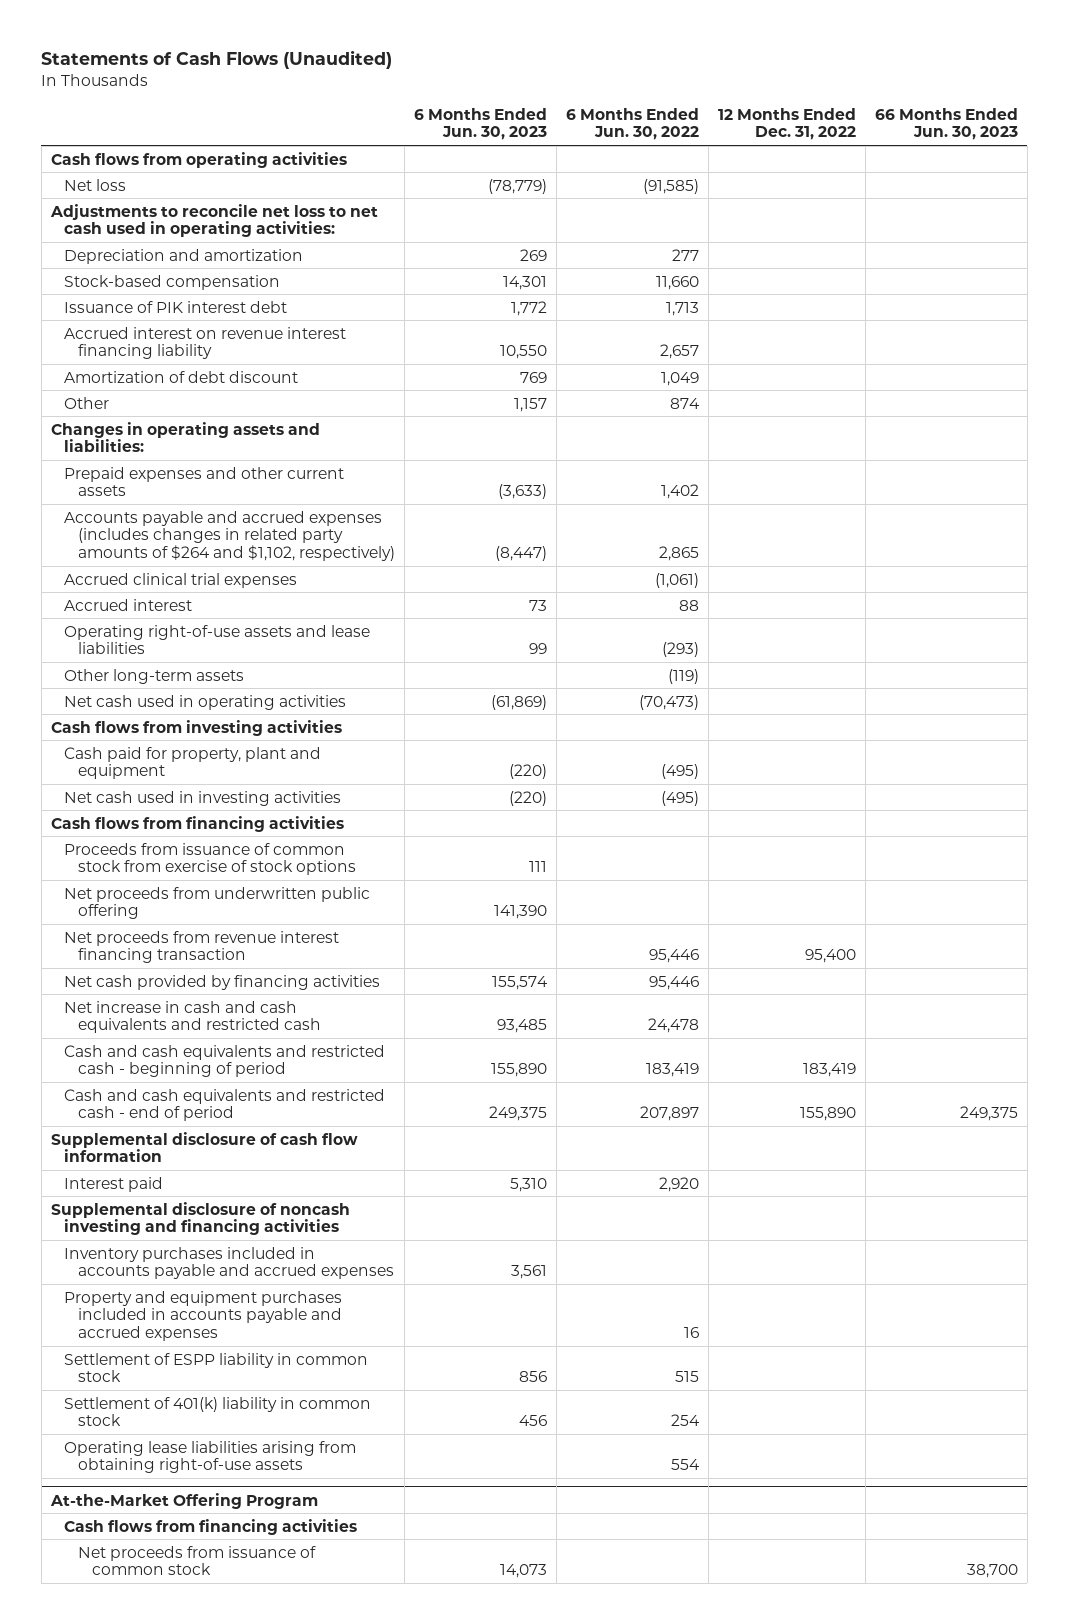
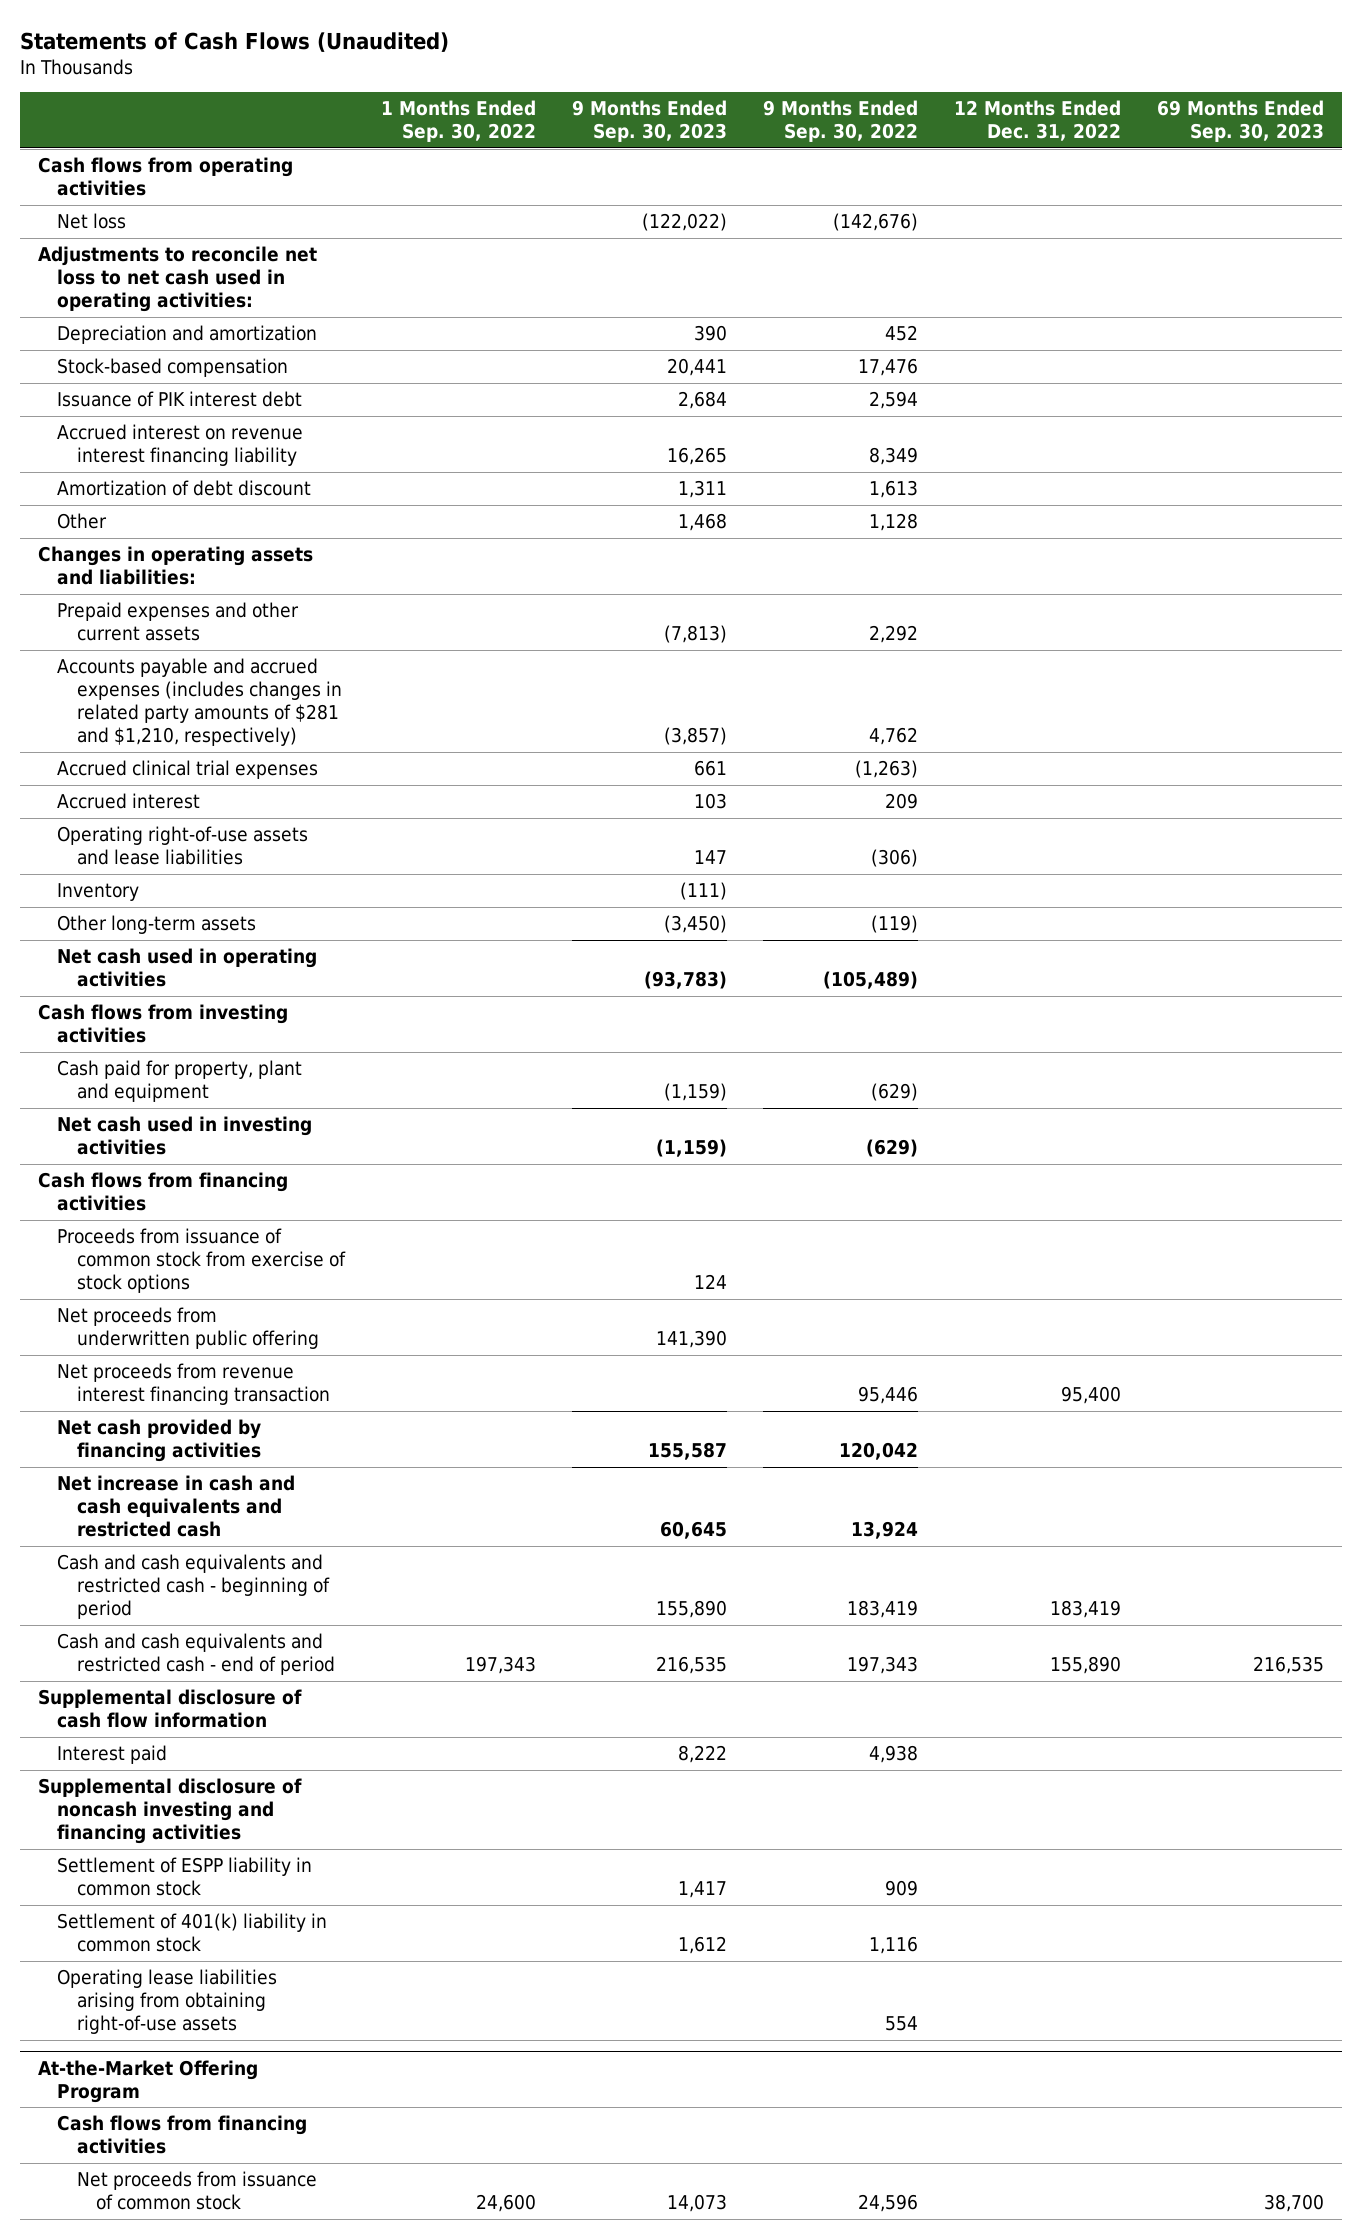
[414,107,548,141] 6 Months Ended Jun. 30, 2023 -> none
[566,107,700,141] 6 Months Ended Jun. 30, 2022 -> none
[874,107,1018,141] 66 Months Ended Jun. 30, 2023 -> none
none -> [380,100,536,143] 1 Months Ended Sep. 30, 2022
none -> [571,100,727,143] 9 Months Ended Sep. 30, 2023
none -> [762,100,918,143] 9 Months Ended Sep. 30, 2022
none -> [1157,100,1325,143] 69 Months Ended Sep. 30, 2023
[64,510,396,562] Accounts payable and accrued expenses (includes changes in related party amounts of $264 and $1,102, respectively) -> [57,658,342,746] Accounts payable and accrued expenses (includes changes in related party amounts of $281 and $1,210, respectively)
none -> [57,883,140,902] Inventory
[64,1246,395,1280] Inventory purchases included in accounts payable and accrued expenses -> none
[64,1290,343,1342] Property and equipment purchases included in accounts payable and accrued expenses -> none

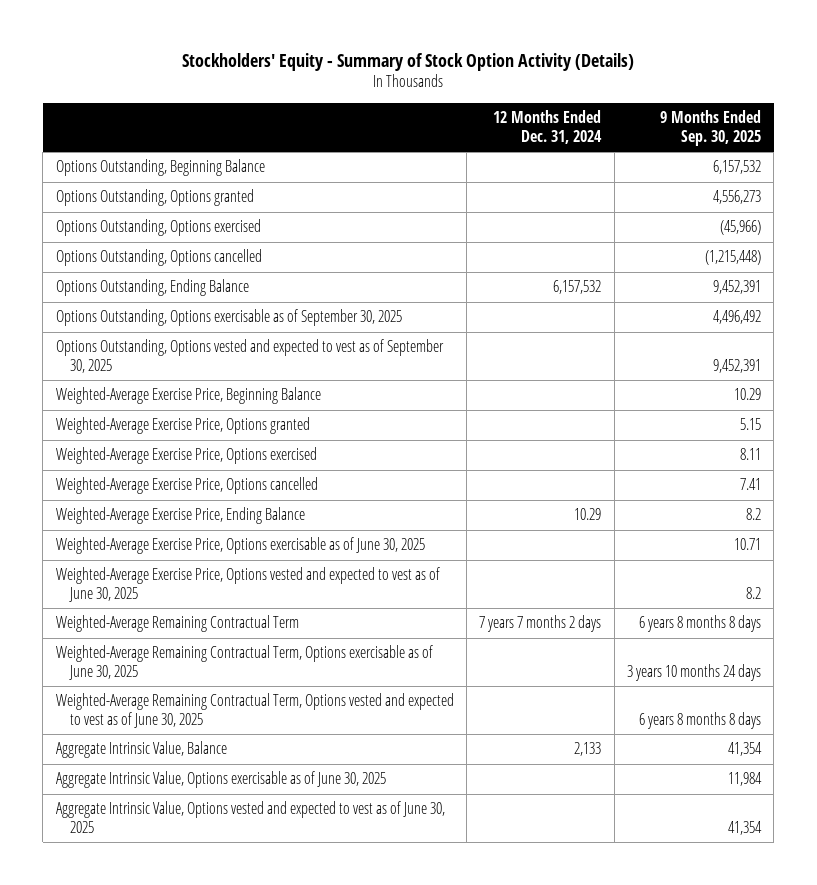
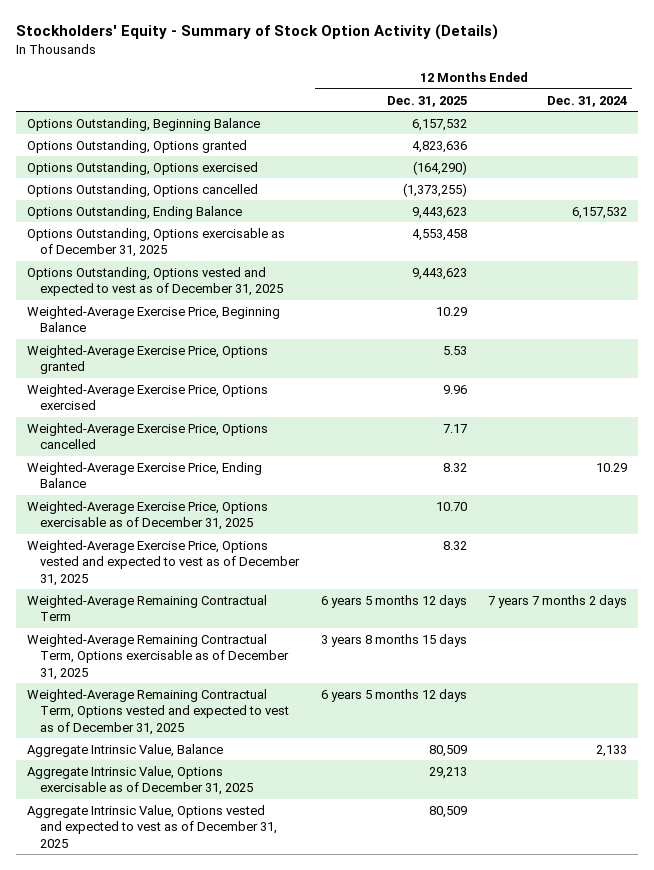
[659,110,761,146] 9 Months Ended Sep. 30, 2025 -> none
none -> [386,95,467,107] Dec. 31, 2025
[55,309,402,327] Options Outstanding, Options exercisable as of September 30, 2025 -> [26,227,285,258] Options Outstanding, Options exercisable as of December 31, 2025
[55,339,444,373] Options Outstanding, Options vested and expected to vest as of September 30, 2025 -> [26,266,284,297] Options Outstanding, Options vested and expected to vest as of December 31, 2025
[55,537,425,555] Weighted-Average Exercise Price, Options exercisable as of June 30, 2025 -> [26,500,268,531] Weighted-Average Exercise Price, Options exercisable as of December 31, 2025
[55,567,440,602] Weighted-Average Exercise Price, Options vested and expected to vest as of June 30, 2025 -> [26,539,301,586] Weighted-Average Exercise Price, Options vested and expected to vest as of December 31, 2025
[55,645,433,680] Weighted-Average Remaining Contractual Term, Options exercisable as of June 30, 2025 -> [26,633,290,680] Weighted-Average Remaining Contractual Term, Options exercisable as of December 31, 2025
[55,693,454,728] Weighted-Average Remaining Contractual Term, Options vested and expected to vest as of June 30, 2025 -> [26,688,290,735] Weighted-Average Remaining Contractual Term, Options vested and expected to vest as of December 31, 2025
[55,771,386,789] Aggregate Intrinsic Value, Options exercisable as of June 30, 2025 -> [26,765,254,796] Aggregate Intrinsic Value, Options exercisable as of December 31, 2025
[55,801,445,833] Aggregate Intrinsic Value, Options vested and expected to vest as of June 30, 2025 -> [26,804,278,848] Aggregate Intrinsic Value, Options vested and expected to vest as of December 31, 2025

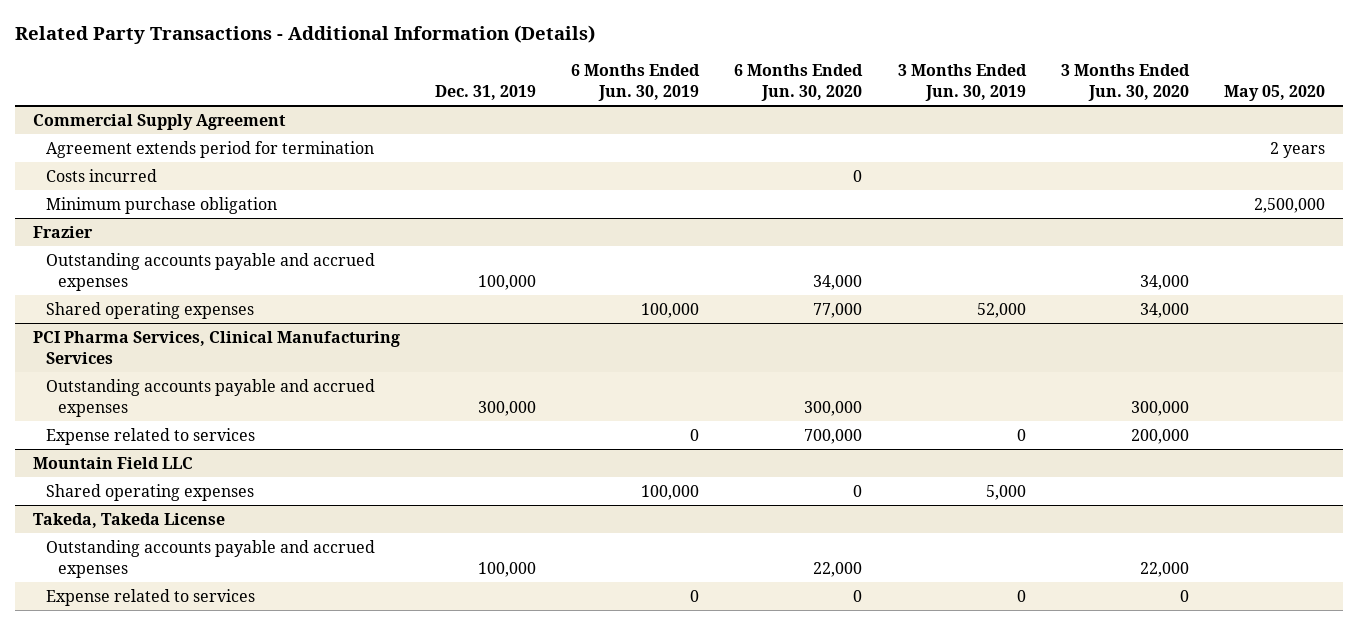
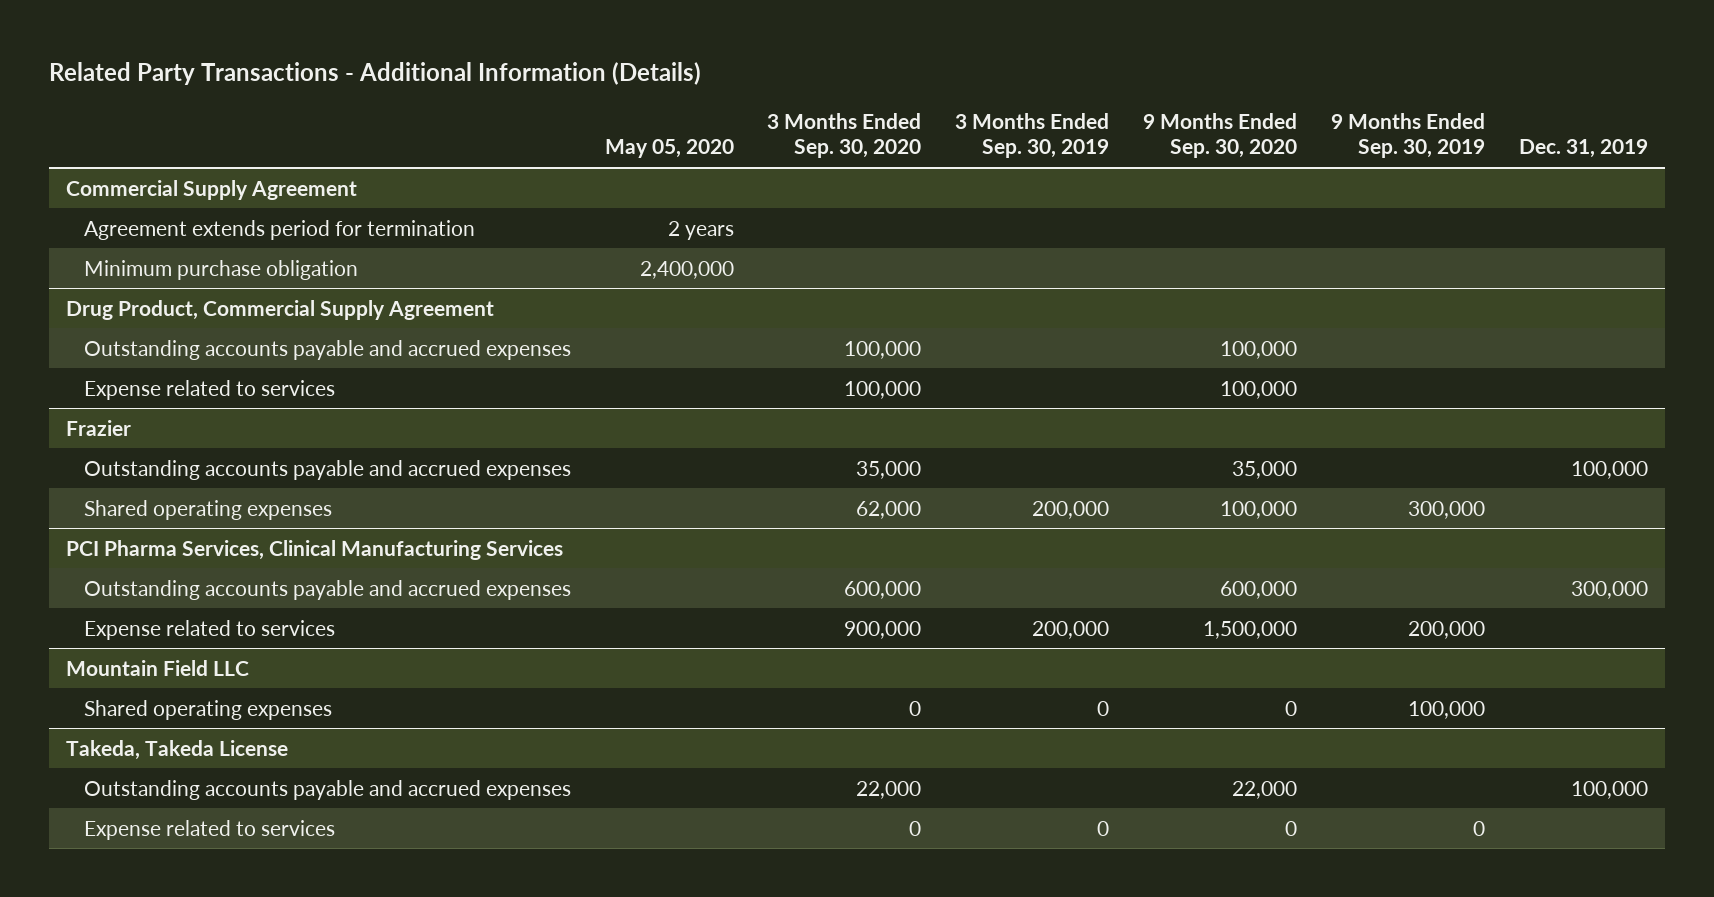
[571,64,701,102] 6 Months Ended Jun. 30, 2019 -> none
[734,64,864,102] 6 Months Ended Jun. 30, 2020 -> none
[897,64,1027,102] 3 Months Ended Jun. 30, 2019 -> none
[1060,64,1190,102] 3 Months Ended Jun. 30, 2020 -> none
none -> [767,112,922,159] 3 Months Ended Sep. 30, 2020
none -> [955,112,1110,159] 3 Months Ended Sep. 30, 2019
none -> [1143,112,1298,159] 9 Months Ended Sep. 30, 2020
none -> [1330,112,1485,159] 9 Months Ended Sep. 30, 2019
[45,168,157,182] Costs incurred -> none
[1253,197,1325,213] 2,500,000 -> [639,260,734,279] 2,400,000
none -> [65,299,494,320] Drug Product, Commercial Supply Agreement
none -> [83,339,571,360] Outstanding accounts payable and accrued expenses
none -> [83,379,335,400] Expense related to services

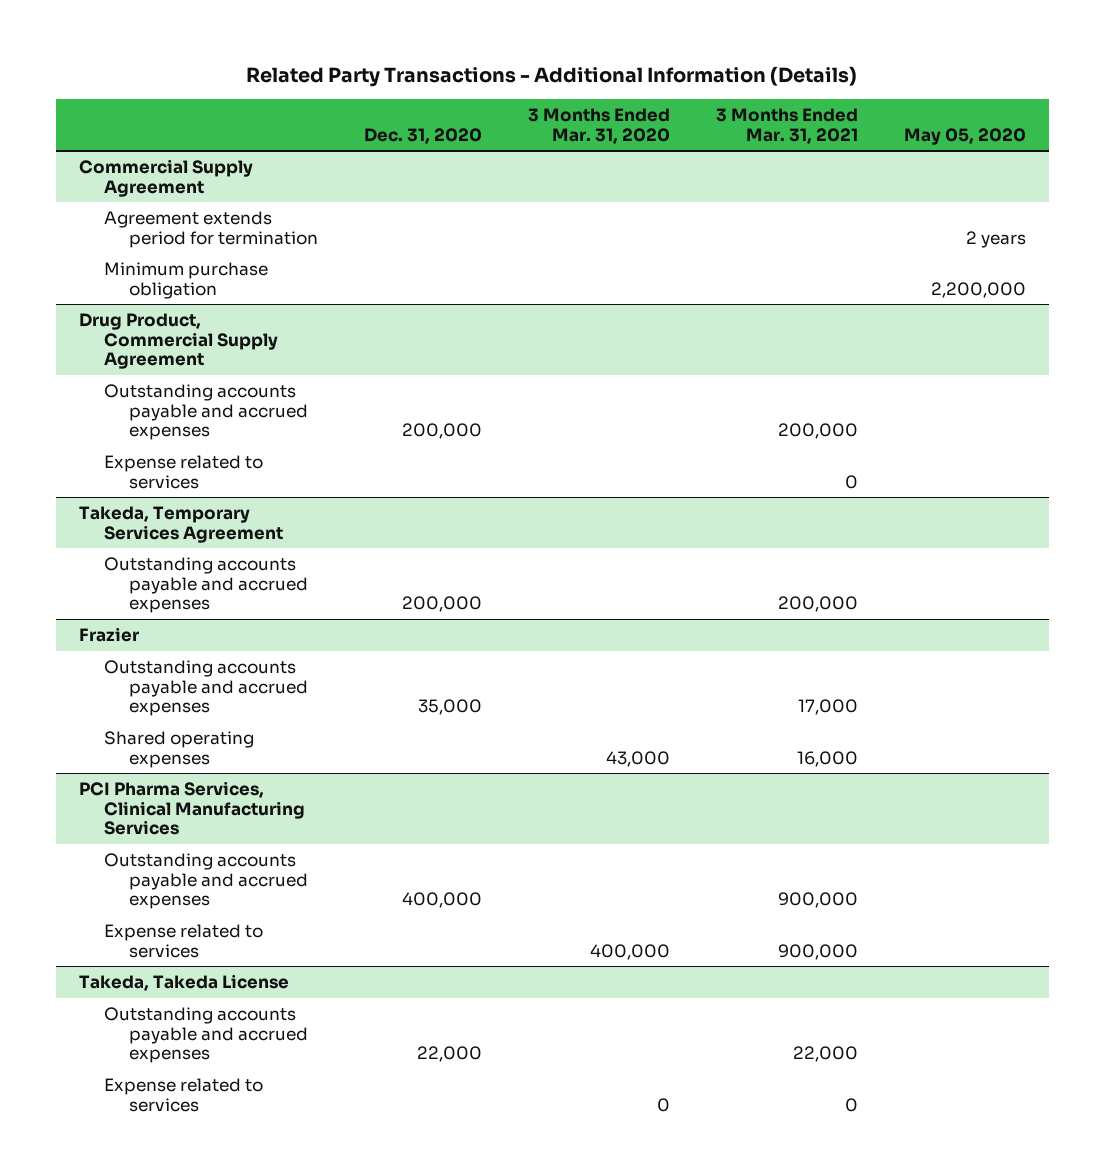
[767,112,922,159] 3 Months Ended Sep. 30, 2020 -> none
[955,112,1110,159] 3 Months Ended Sep. 30, 2019 -> none
[1143,112,1298,159] 9 Months Ended Sep. 30, 2020 -> none
[1330,112,1485,159] 9 Months Ended Sep. 30, 2019 -> none
[1518,139,1648,159] Dec. 31, 2019 -> none
none -> [364,127,483,144] Dec. 31, 2020
none -> [528,107,671,144] 3 Months Ended Mar. 31, 2020
none -> [716,107,859,144] 3 Months Ended Mar. 31, 2021
[639,260,734,279] 2,400,000 -> [930,281,1026,298] 2,200,000
none -> [78,506,283,543] Takeda, Temporary Services Agreement
none -> [103,557,309,614] Outstanding accounts payable and accrued expenses
[65,659,249,676] Mountain Field LLC -> none
[83,699,332,720] Shared operating expenses -> none

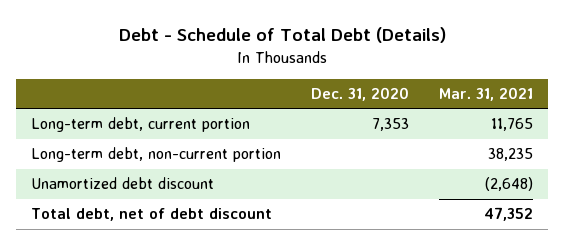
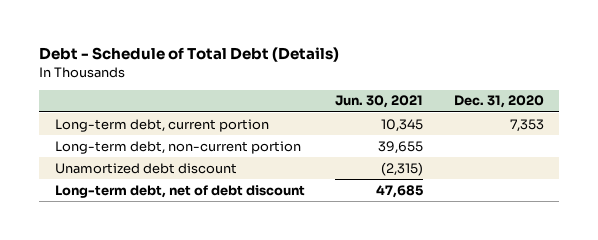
[438,87,533,102] Mar. 31, 2021 -> none
none -> [335,95,424,109] Jun. 30, 2021
[30,208,272,222] Total debt, net of debt discount -> [54,184,305,198] Long-term debt, net of debt discount

